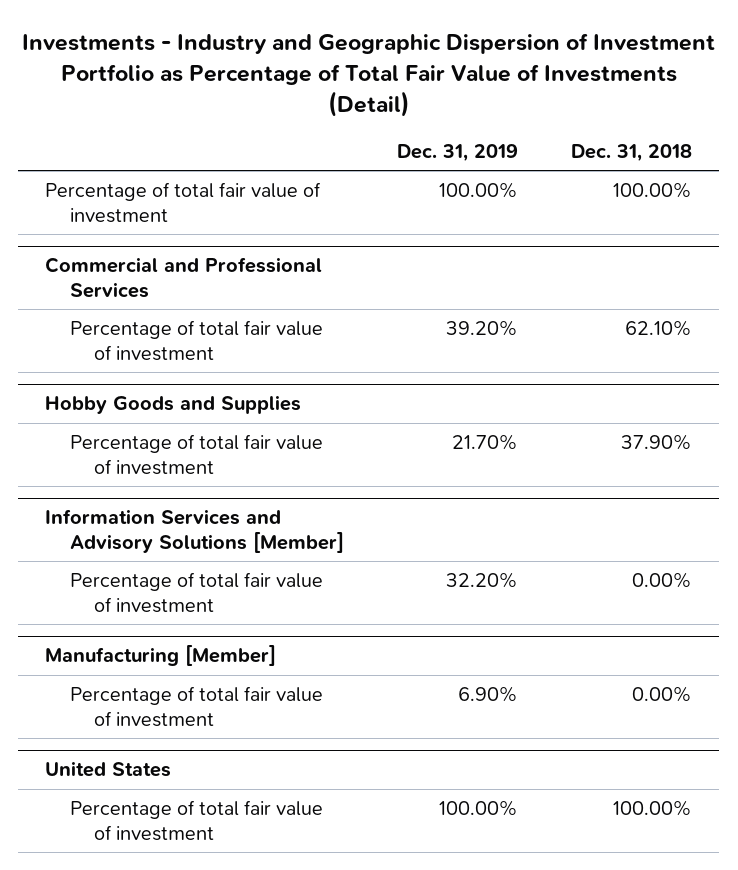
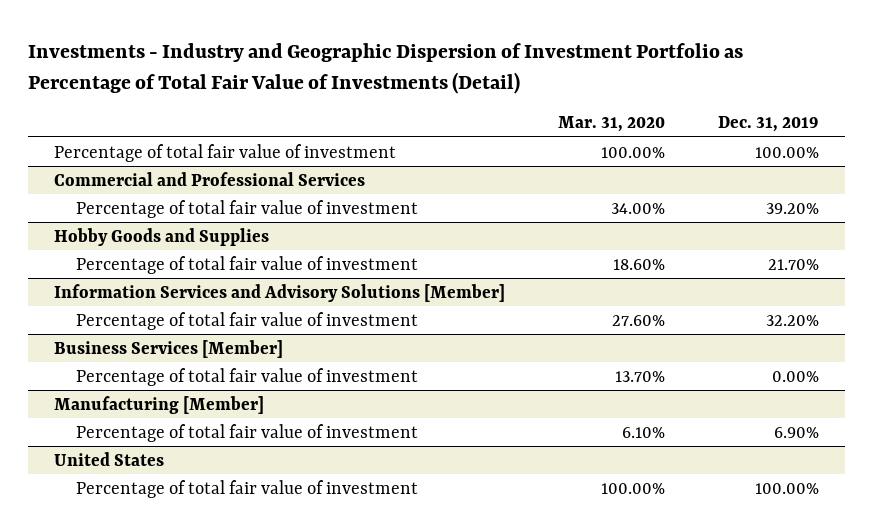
[571,144,693,163] Dec. 31, 2018 -> none
none -> [557,116,665,133] Mar. 31, 2020
none -> [54,339,284,358] Business Services [Member]
none -> [76,367,419,386] Percentage of total fair value of investment

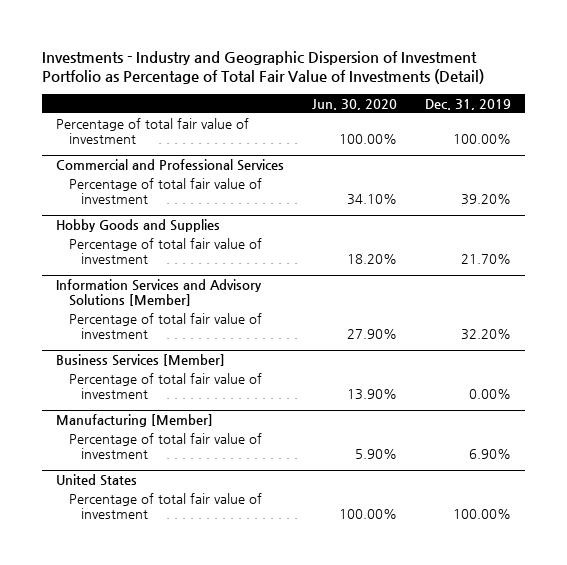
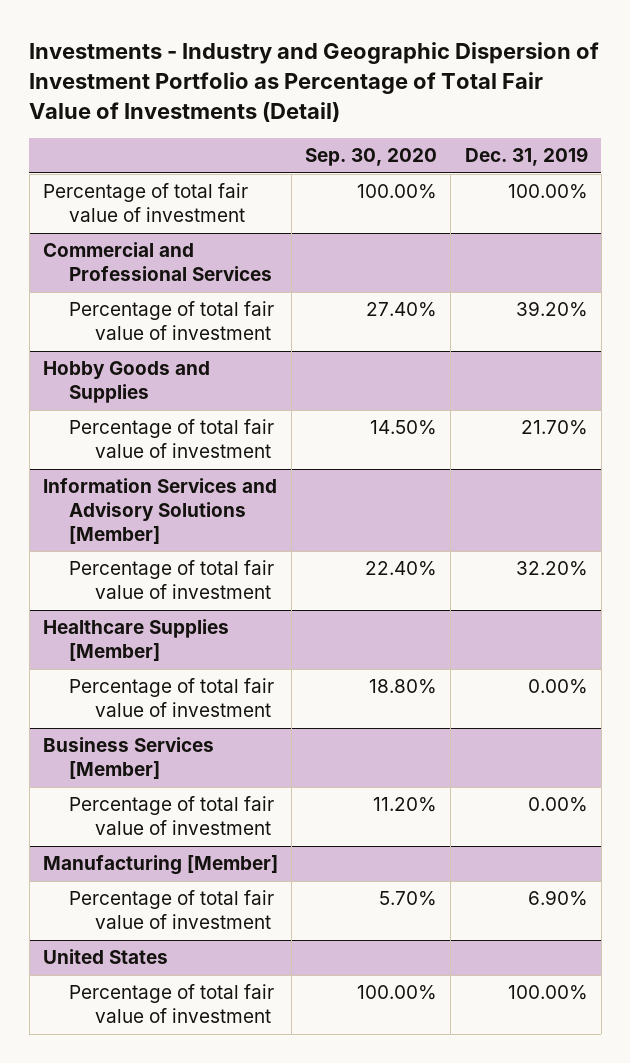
[312,98,398,110] Jun. 30, 2020 -> none
none -> [305,148,438,167] Sep. 30, 2020
none -> [42,619,229,662] Healthcare Supplies [Member]
none -> [68,678,274,718] Percentage of total fair value of investment

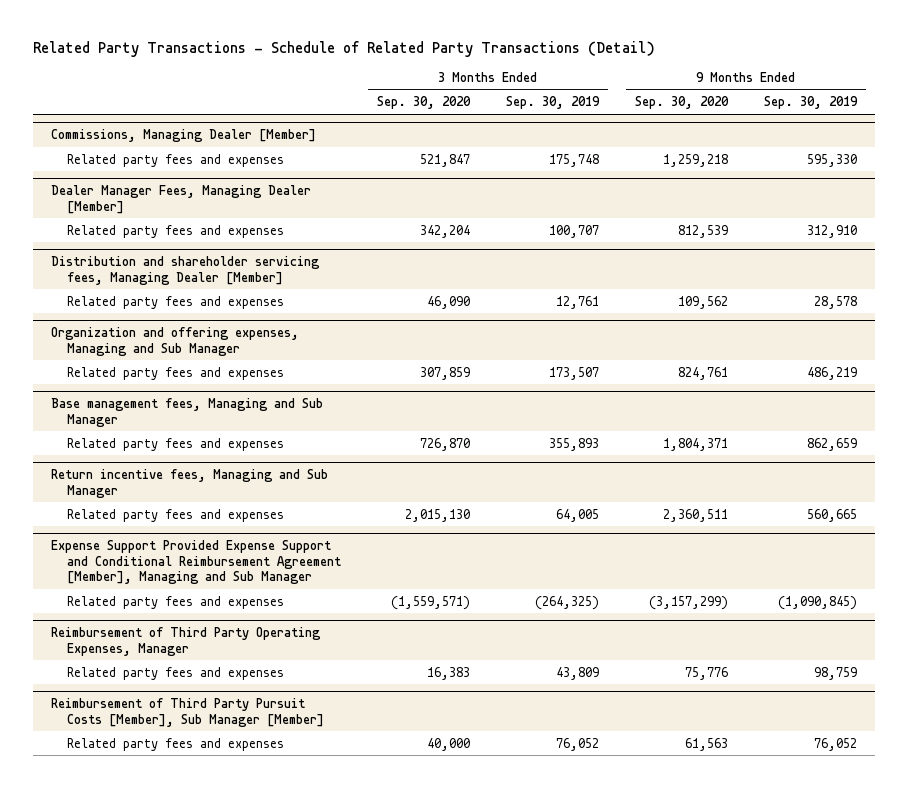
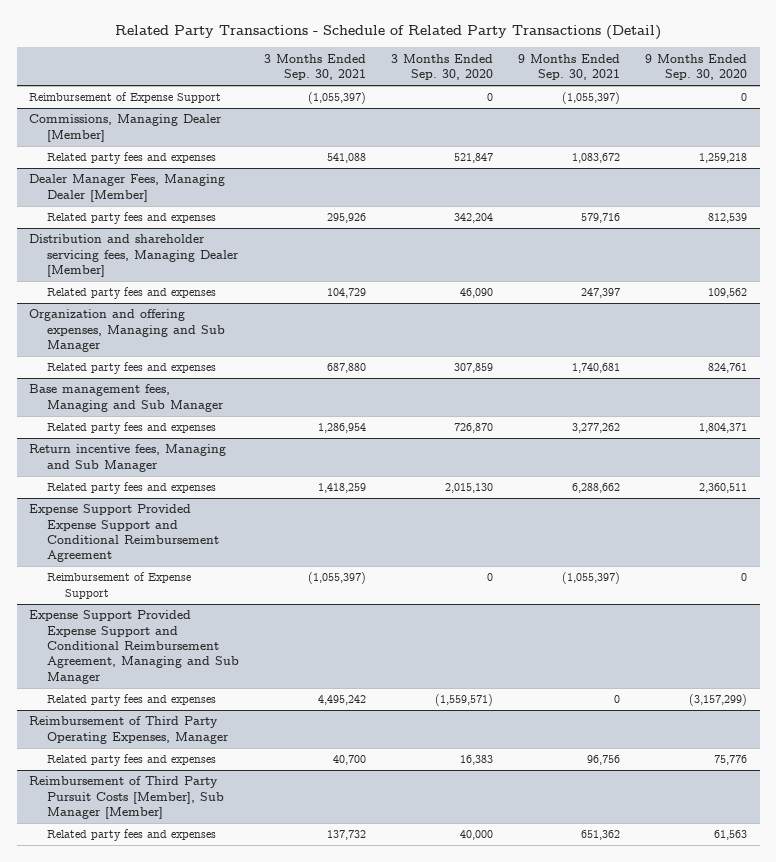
[506,96,601,110] Sep. 30, 2019 -> none
[763,96,858,110] Sep. 30, 2019 -> none
none -> [263,53,366,81] 3 Months Ended Sep. 30, 2021
none -> [517,53,620,81] 9 Months Ended Sep. 30, 2021
none -> [29,92,222,104] Reimbursement of Expense Support
none -> [29,504,219,563] Expense Support Provided Expense Support and Conditional Reimbursement Agreement
none -> [46,572,191,599] Reimbursement of Expense Support
[50,540,342,584] Expense Support Provided Expense Support and Conditional Reimbursement Agreement [Member], Managing and Sub Manager -> [29,610,239,684] Expense Support Provided Expense Support and Conditional Reimbursement Agreement, Managing and Sub Manager

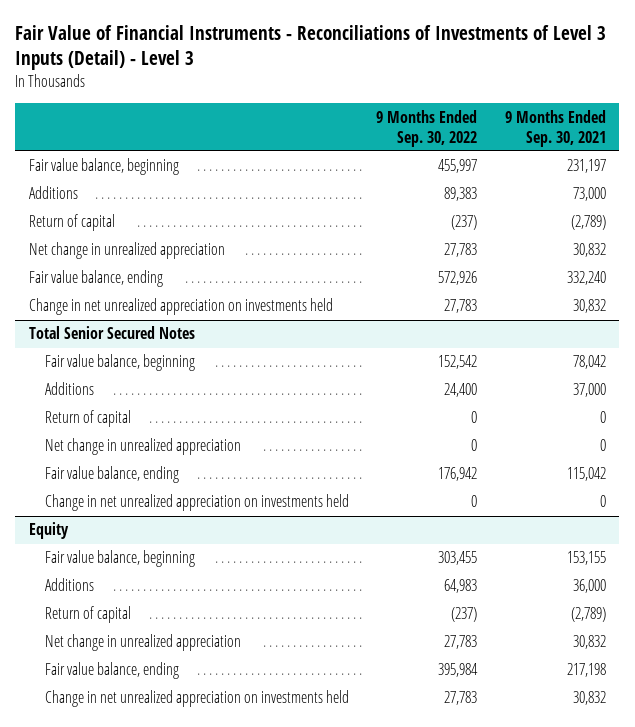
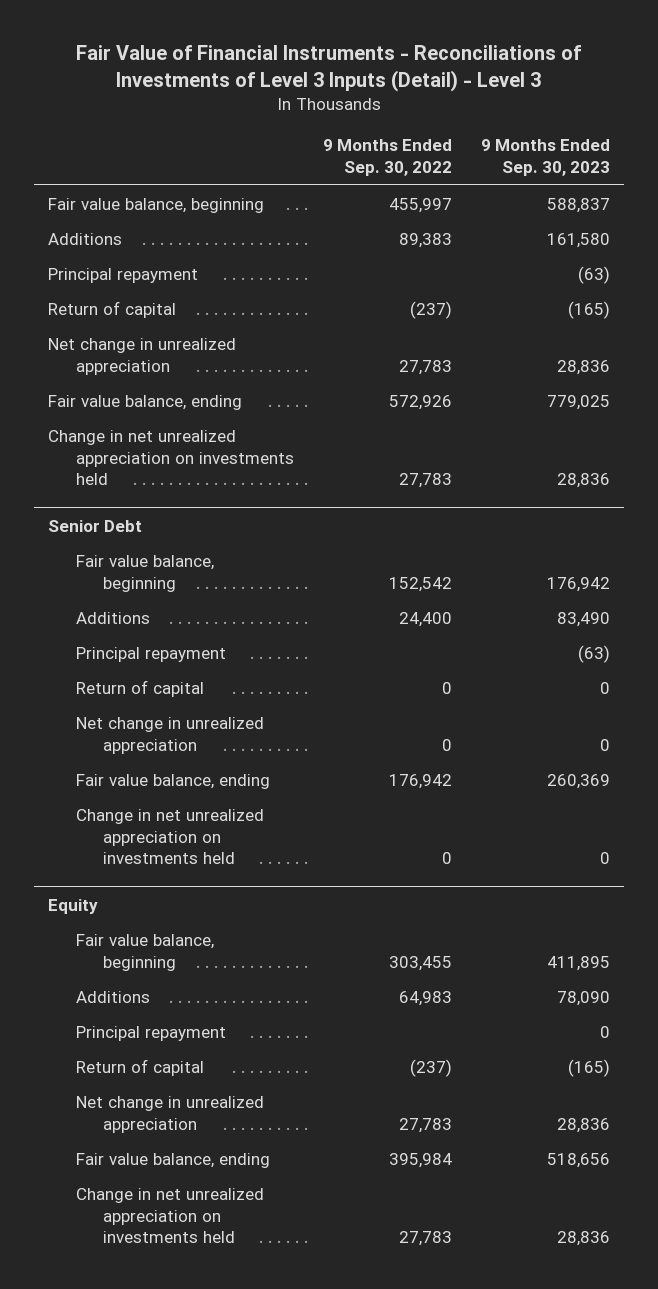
[504,109,606,147] 9 Months Ended Sep. 30, 2021 -> none
none -> [480,139,610,177] 9 Months Ended Sep. 30, 2023
none -> [48,267,199,283] Principal repayment
[29,326,196,340] Total Senior Secured Notes -> [48,519,143,532] Senior Debt
none -> [75,646,226,662] Principal repayment
none -> [75,1025,226,1041] Principal repayment

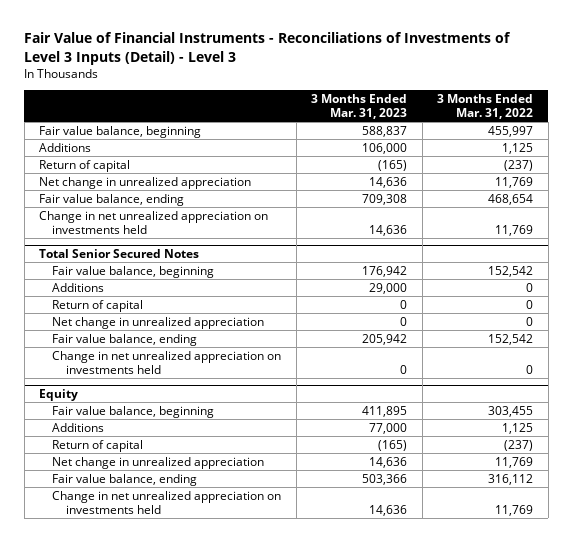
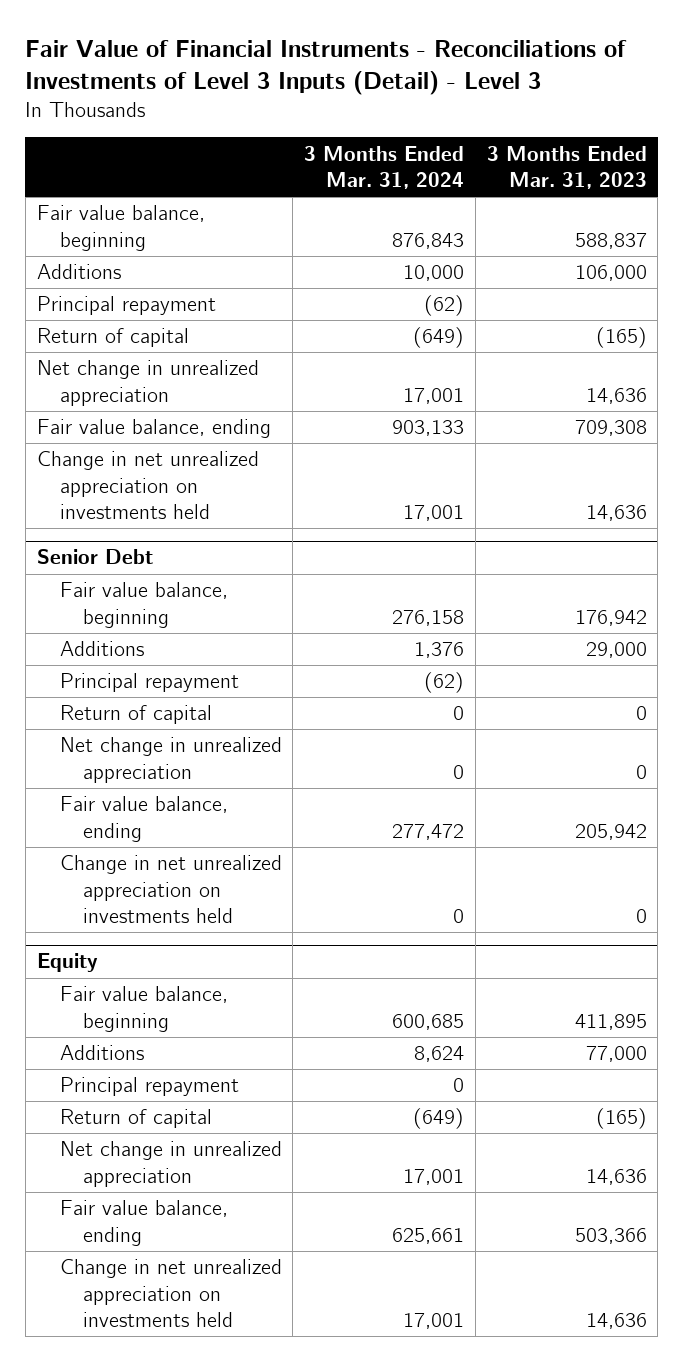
[437,94,534,120] 3 Months Ended Mar. 31, 2022 -> none
none -> [304,145,465,190] 3 Months Ended Mar. 31, 2024
none -> [36,296,216,316] Principal repayment
[39,248,200,258] Total Senior Secured Notes -> [36,549,153,565] Senior Debt
none -> [59,673,239,693] Principal repayment
none -> [59,1077,239,1097] Principal repayment

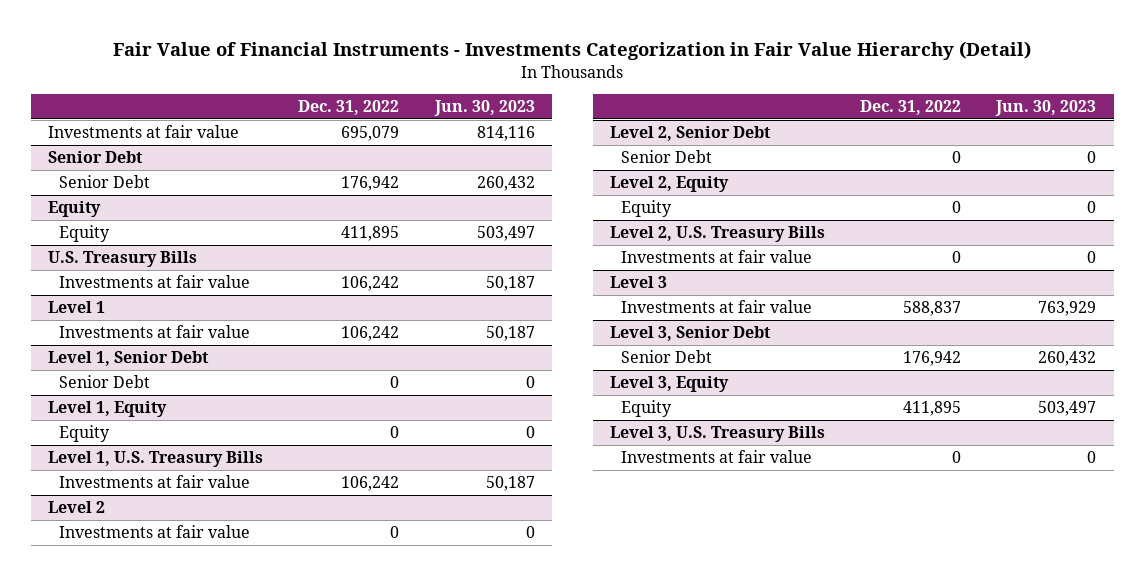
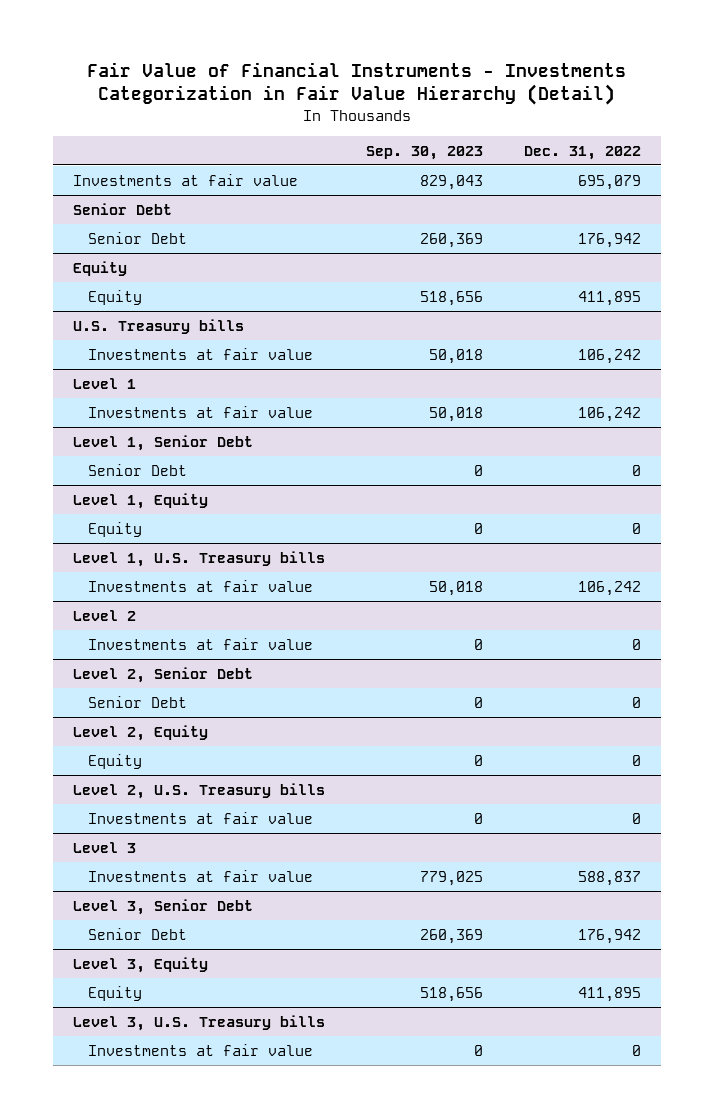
[433,100,535,117] Jun. 30, 2023 -> none
none -> [366,145,484,160] Sep. 30, 2023
[48,251,198,268] U.S. Treasury Bills -> [73,318,245,334] U.S. Treasury bills
[48,451,264,468] Level 1, U.S. Treasury Bills -> [73,550,326,567] Level 1, U.S. Treasury bills
[610,226,826,243] Level 2, U.S. Treasury Bills -> [73,782,326,799] Level 2, U.S. Treasury bills
[610,426,826,443] Level 3, U.S. Treasury Bills -> [73,1014,326,1031] Level 3, U.S. Treasury bills

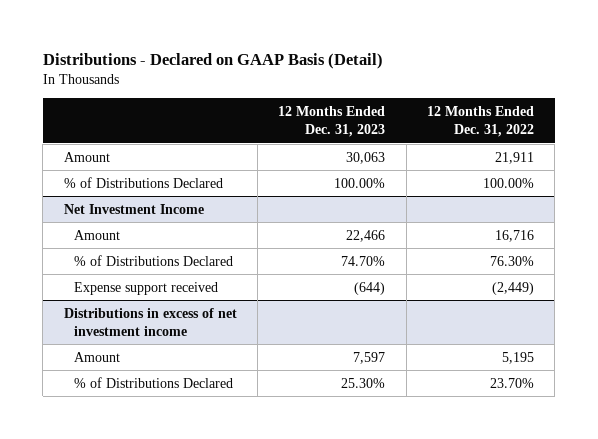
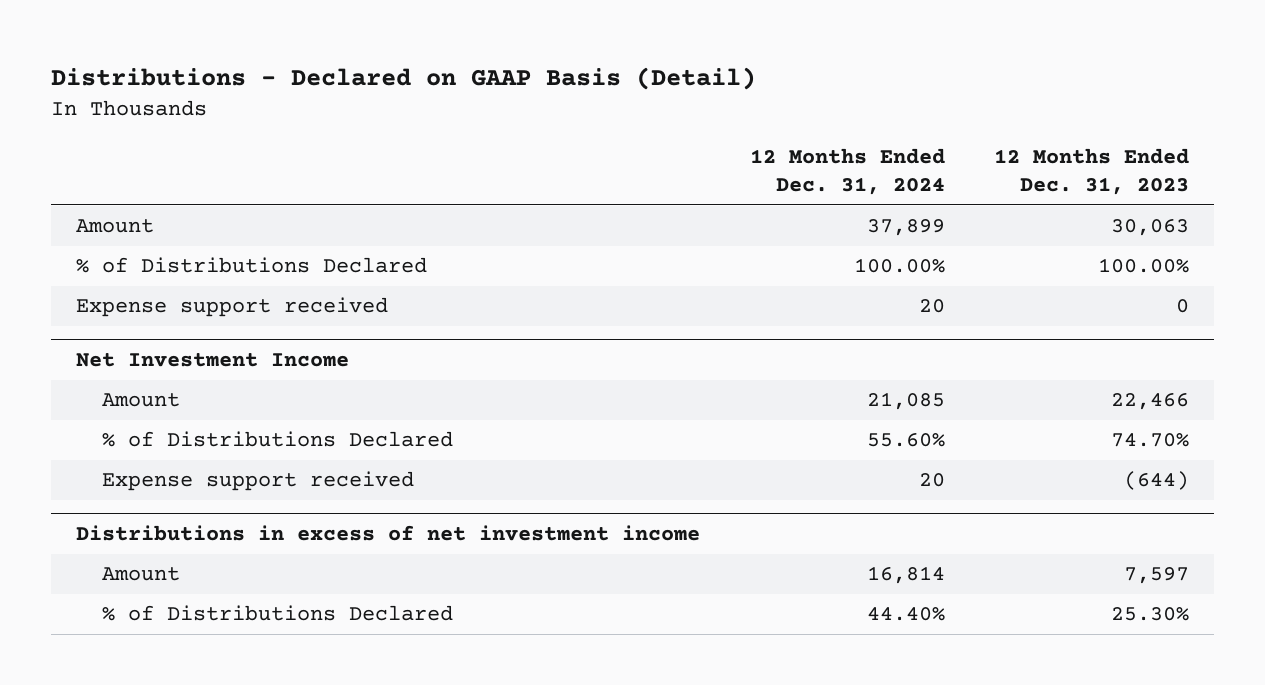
[426,106,534,138] 12 Months Ended Dec. 31, 2022 -> none
none -> [749,148,945,195] 12 Months Ended Dec. 31, 2024
none -> [75,297,388,318] Expense support received

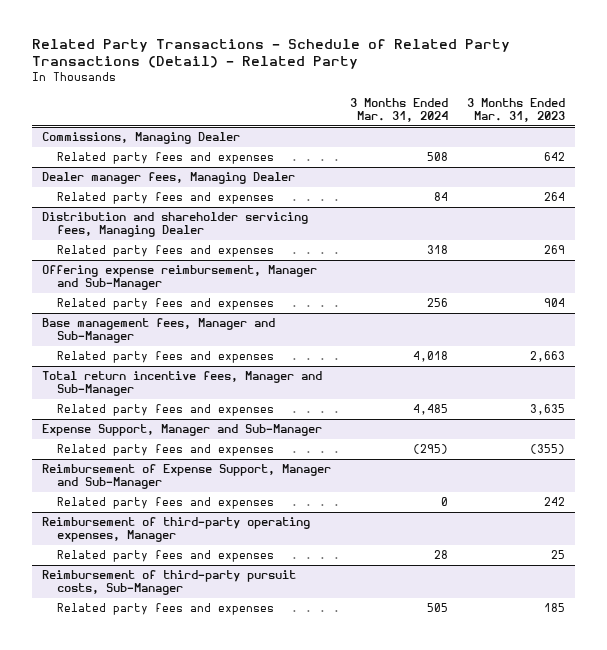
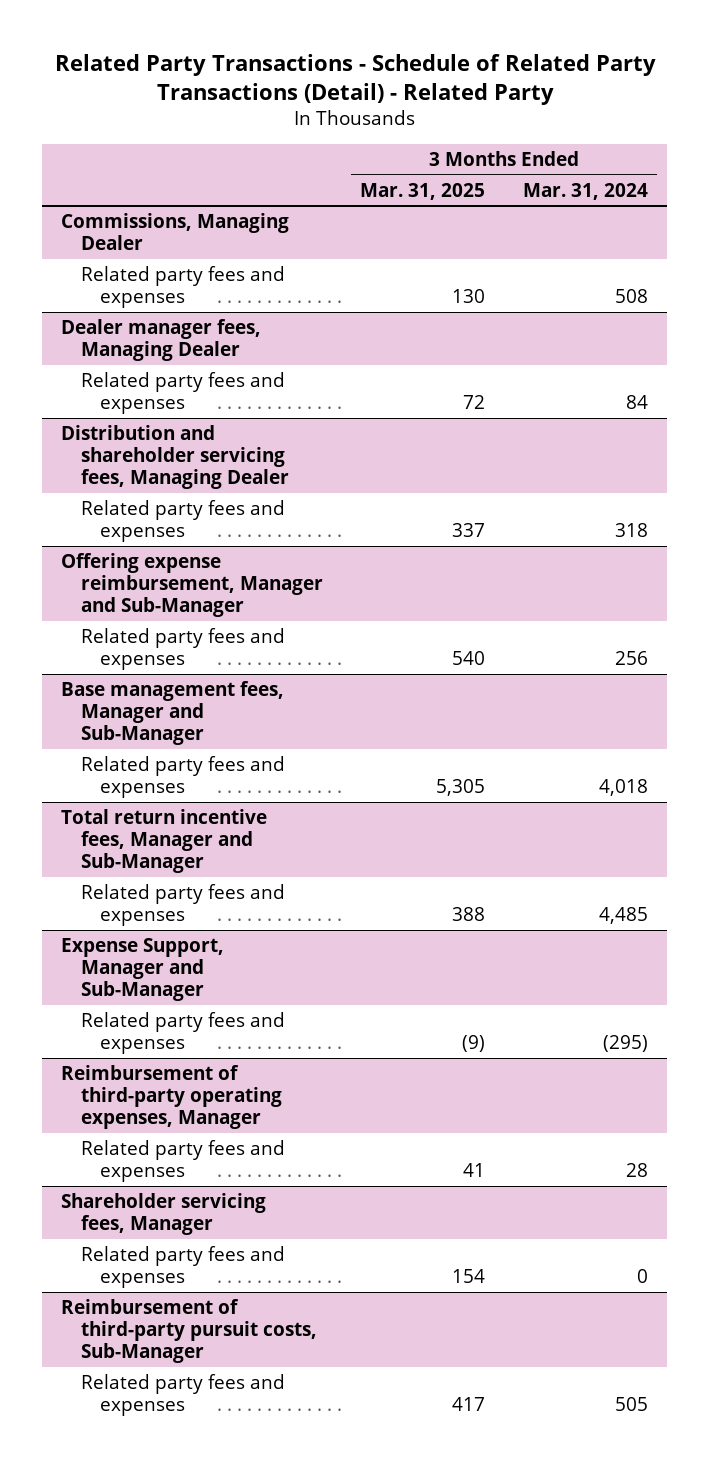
[467,97,566,122] 3 Months Ended Mar. 31, 2023 -> none
none -> [360,182,486,200] Mar. 31, 2025
[41,464,331,490] Reimbursement of Expense Support, Manager and Sub-Manager -> none
[56,497,274,510] Related party fees and expenses -> none
none -> [61,1192,267,1236] Shareholder servicing fees, Manager
none -> [80,1245,285,1289] Related party fees and expenses

